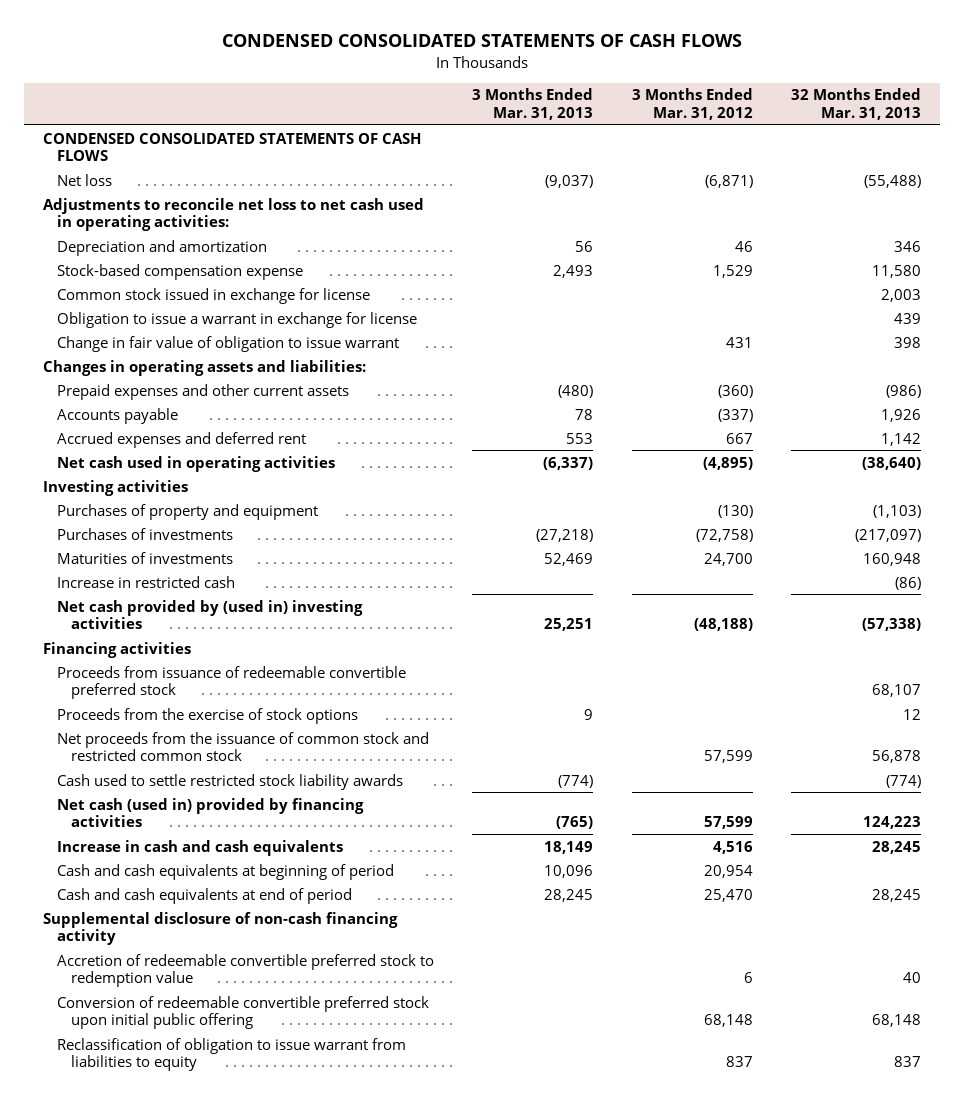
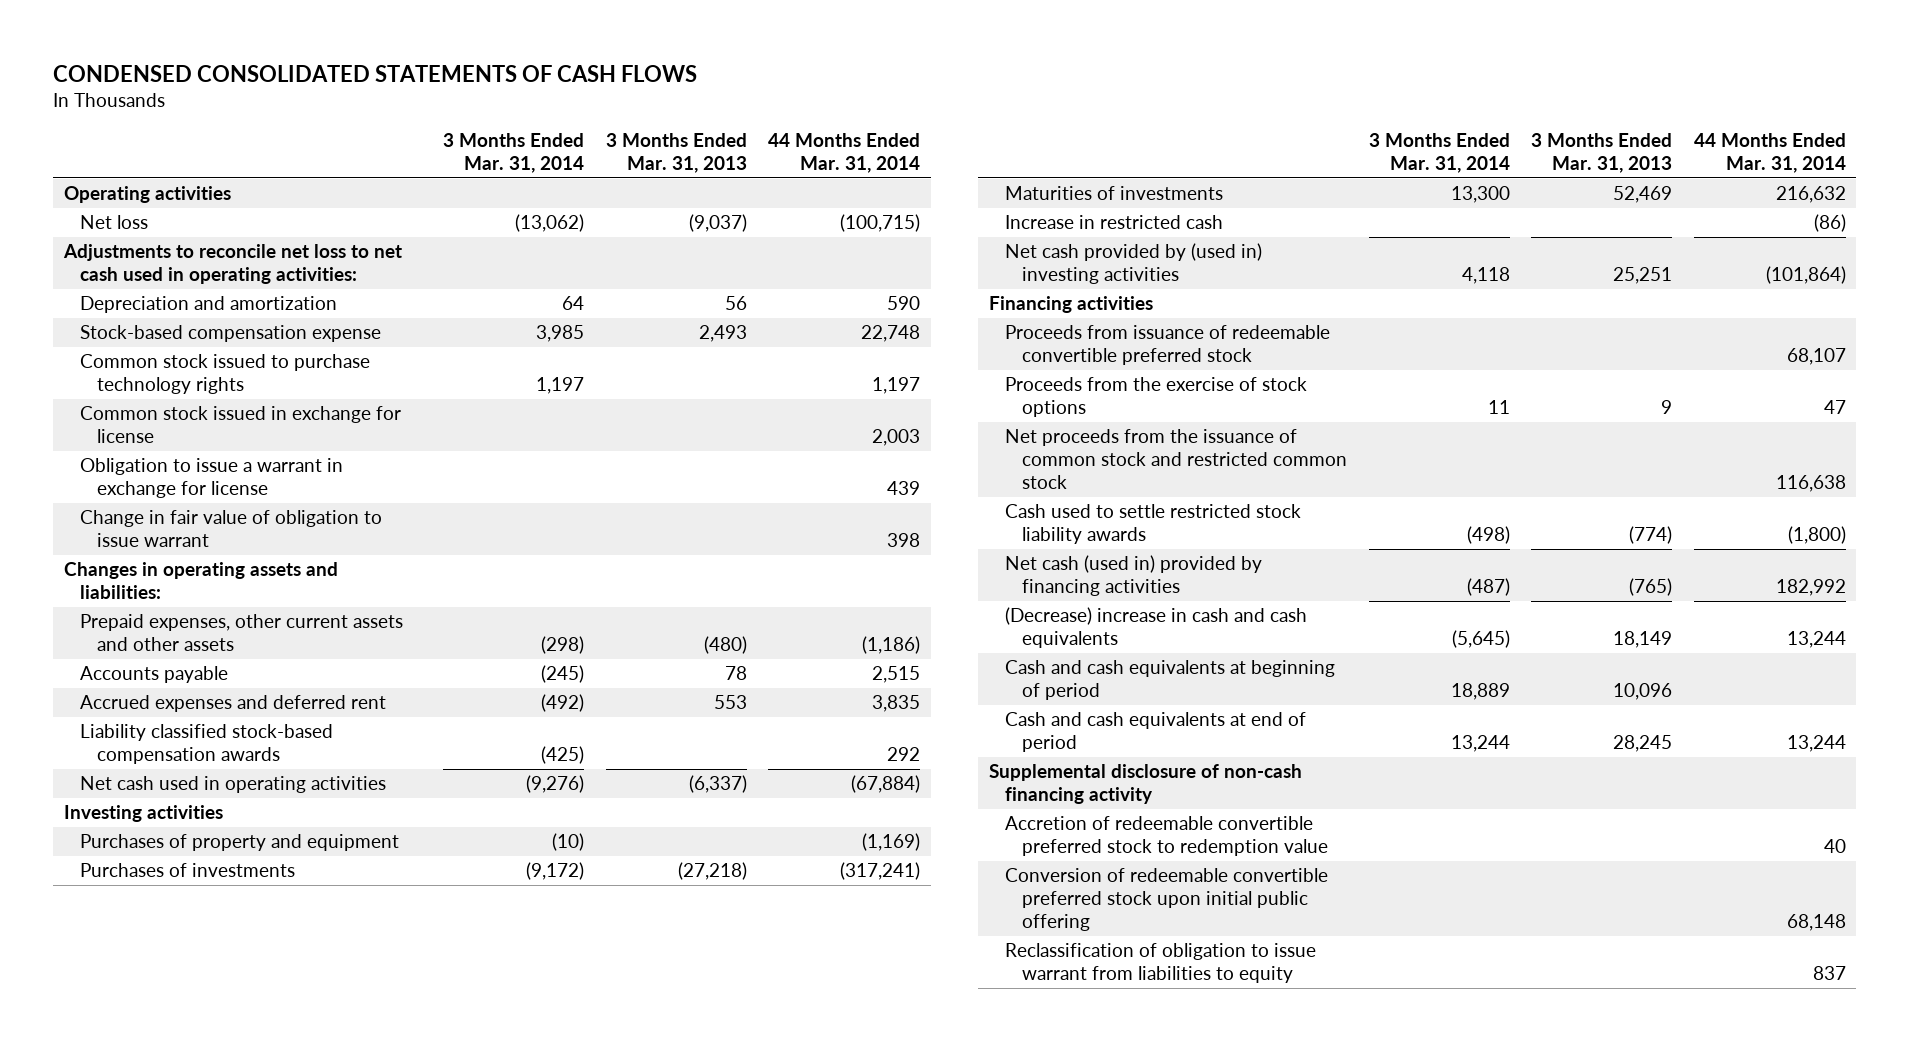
[631,88,753,120] 3 Months Ended Mar. 31, 2012 -> none
[791,88,922,120] 32 Months Ended Mar. 31, 2013 -> none
none -> [443,132,585,174] 3 Months Ended Mar. 31, 2014
none -> [768,132,921,174] 44 Months Ended Mar. 31, 2014
[43,132,422,162] CONDENSED CONSOLIDATED STATEMENTS OF CASH FLOWS -> none
none -> [63,186,231,204] Operating activities
none -> [80,354,371,395] Common stock issued to purchase technology rights
[57,383,350,400] Prepaid expenses and other current assets -> [80,614,404,652] Prepaid expenses, other current assets and other assets
none -> [80,724,334,765] Liability classified stock-based compensation awards
[57,839,344,856] Increase in cash and cash equivalents -> [1005,607,1308,649] (Decrease) increase in cash and cash equivalents

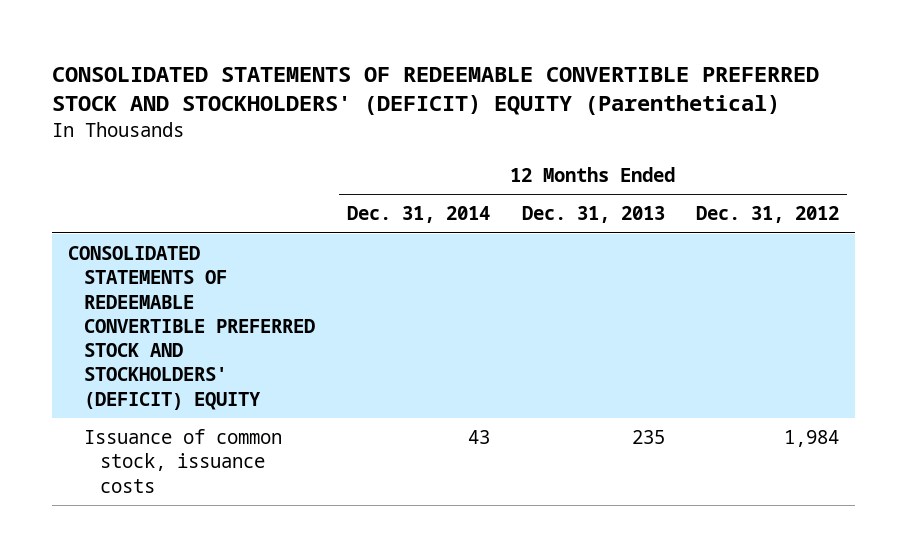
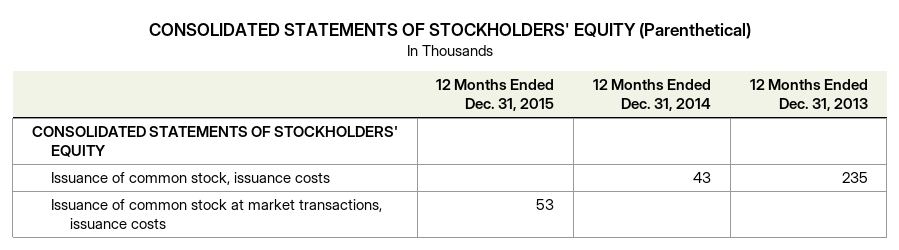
[52,66,820,116] CONSOLIDATED STATEMENTS OF REDEEMABLE CONVERTIBLE PREFERRED STOCK AND STOCKHOLDERS' (DEFICIT) EQUITY (Parenthetical) -> [148,22,751,39] CONSOLIDATED STATEMENTS OF STOCKHOLDERS' EQUITY (Parenthetical)
[696,206,840,224] Dec. 31, 2012 -> none
none -> [436,79,555,111] 12 Months Ended Dec. 31, 2015
[68,246,316,410] CONSOLIDATED STATEMENTS OF REDEEMABLE CONVERTIBLE PREFERRED STOCK AND STOCKHOLDERS' (DEFICIT) EQUITY -> [31,126,398,157] CONSOLIDATED STATEMENTS OF STOCKHOLDERS' EQUITY
none -> [50,199,382,229] Issuance of common stock at market transactions, issuance costs

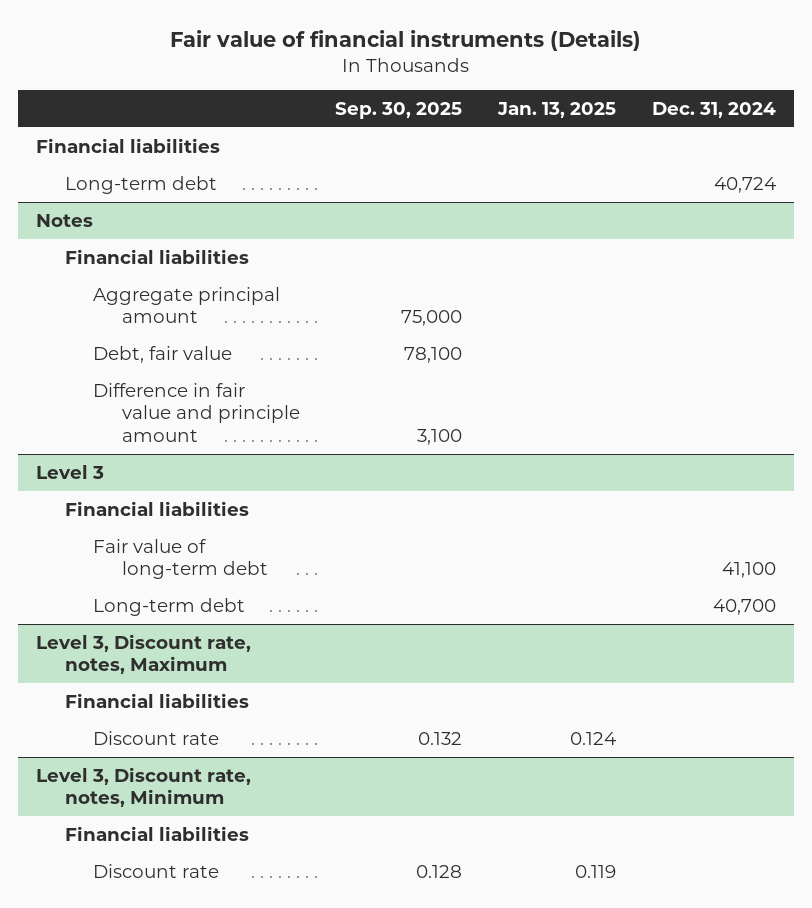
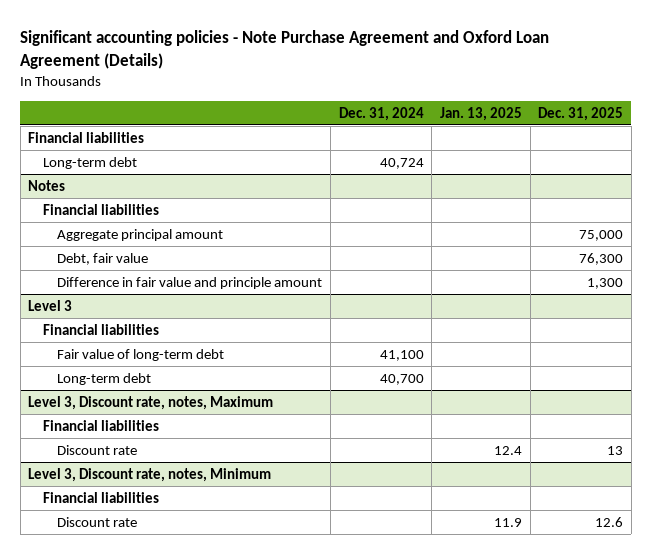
[170,29,642,51] Fair value of financial instruments (Details) -> [20,30,550,70] Significant accounting policies - Note Purchase Agreement and Oxford Loan Agreement (Details)
[335,101,463,119] Sep. 30, 2025 -> none
none -> [538,106,624,121] Dec. 31, 2025
[570,731,617,745] 0.124 -> [493,445,522,455] 12.4
[575,864,617,878] 0.119 -> [493,517,522,527] 11.9

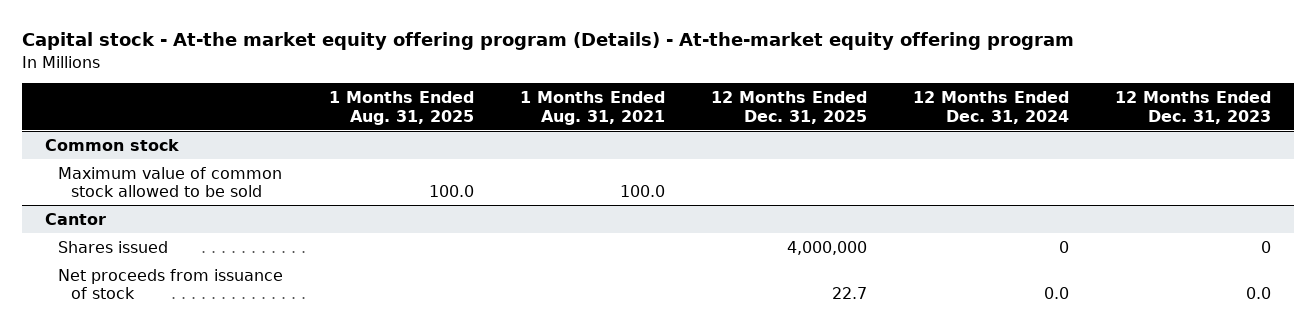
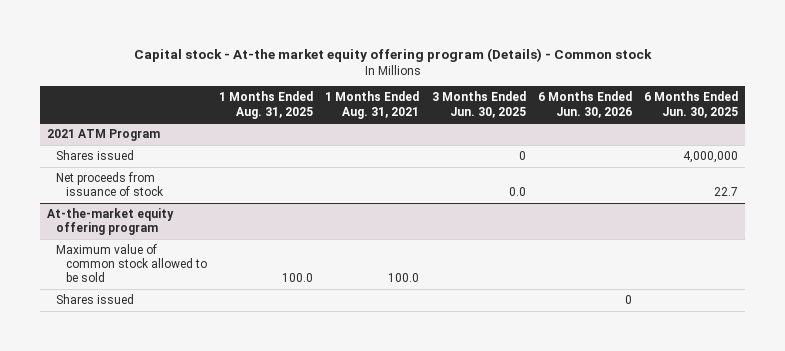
[21,32,1074,51] Capital stock - At-the market equity offering program (Details) - At-the-market equity offering program -> [133,47,652,62] Capital stock - At-the market equity offering program (Details) - Common stock
[711,91,868,124] 12 Months Ended Dec. 31, 2025 -> none
[913,91,1070,124] 12 Months Ended Dec. 31, 2024 -> none
[1115,91,1272,124] 12 Months Ended Dec. 31, 2023 -> none
none -> [431,91,526,118] 3 Months Ended Jun. 30, 2025
none -> [538,91,633,118] 6 Months Ended Jun. 30, 2026
none -> [644,91,739,118] 6 Months Ended Jun. 30, 2025
none -> [46,128,160,141] 2021 ATM Program
none -> [56,149,135,160] Shares issued
none -> [56,171,164,197] Net proceeds from issuance of stock
[44,138,179,151] Common stock -> [46,207,174,236] At-the-market equity offering program
[44,212,106,225] Cantor -> none
[57,240,168,253] Shares issued -> none
[57,268,283,300] Net proceeds from issuance of stock -> none
none -> [56,293,135,304] Shares issued

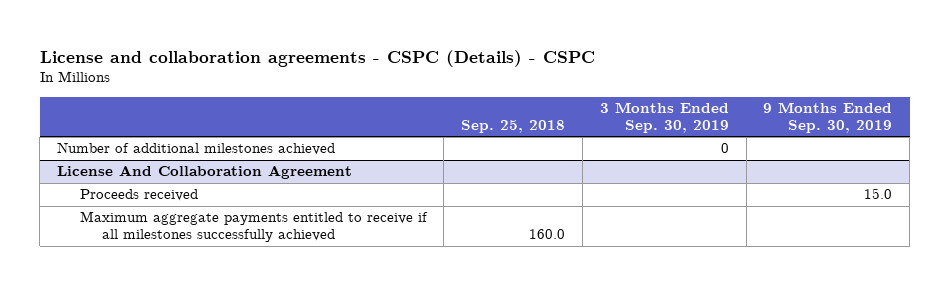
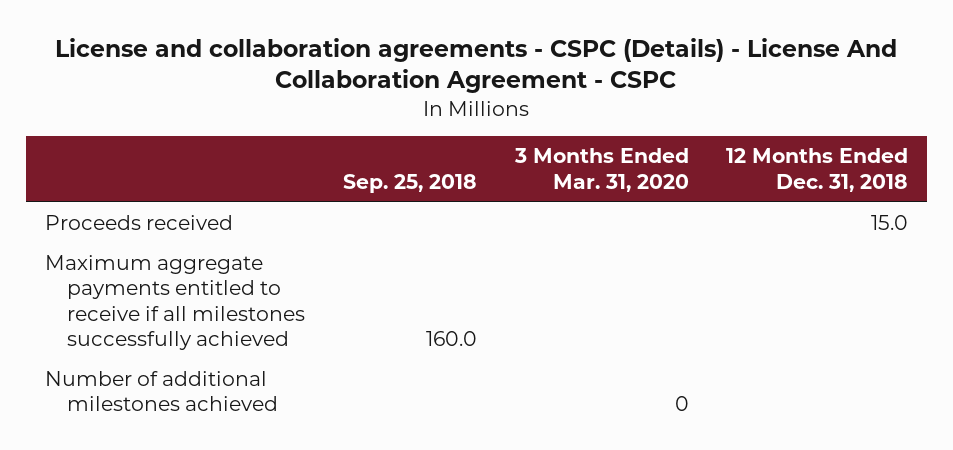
[39,49,595,67] License and collaboration agreements - CSPC (Details) - CSPC -> [55,38,898,94] License and collaboration agreements - CSPC (Details) - License And Collaboration Agreement - CSPC
[599,102,729,134] 3 Months Ended Sep. 30, 2019 -> none
[763,102,893,134] 9 Months Ended Sep. 30, 2019 -> none
none -> [513,148,689,192] 3 Months Ended Mar. 31, 2020
none -> [726,148,909,192] 12 Months Ended Dec. 31, 2018
none -> [44,215,233,231] Proceeds received
none -> [44,255,305,350] Maximum aggregate payments entitled to receive if all milestones successfully achieved
[57,165,353,180] License And Collaboration Agreement -> none
[79,189,198,202] Proceeds received -> none
[79,211,428,243] Maximum aggregate payments entitled to receive if all milestones successfully achieved -> none

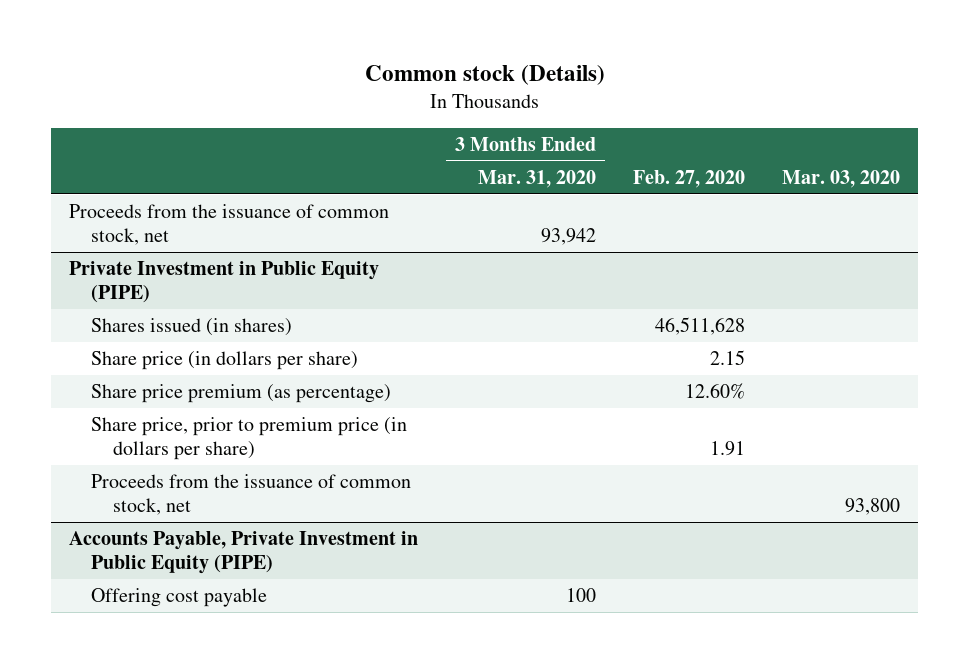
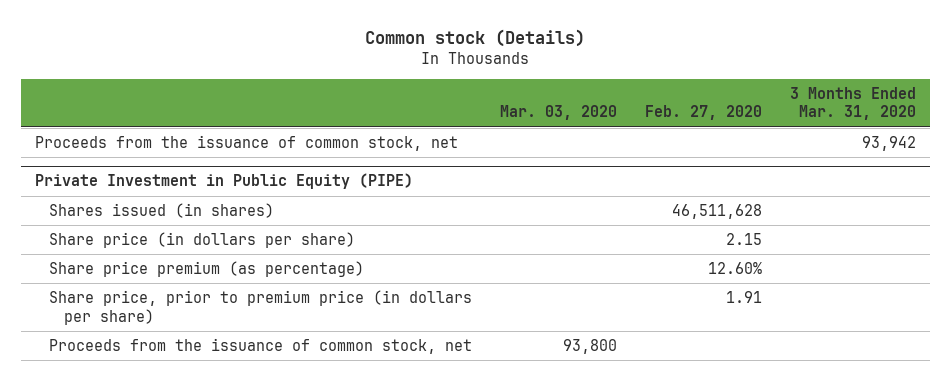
[69,530,419,575] Accounts Payable, Private Investment in Public Equity (PIPE) -> none
[91,587,268,607] Offering cost payable -> none

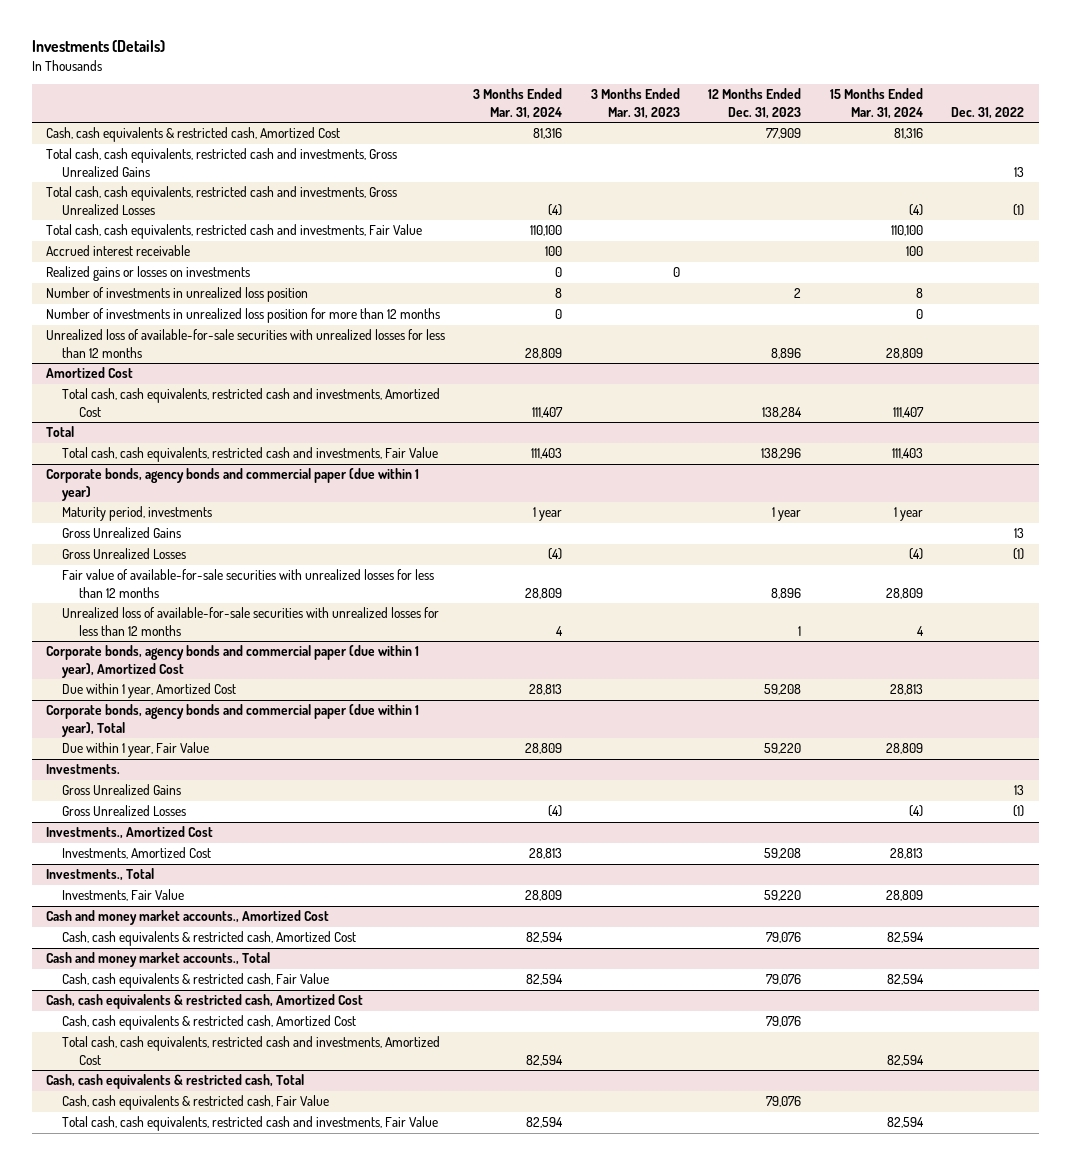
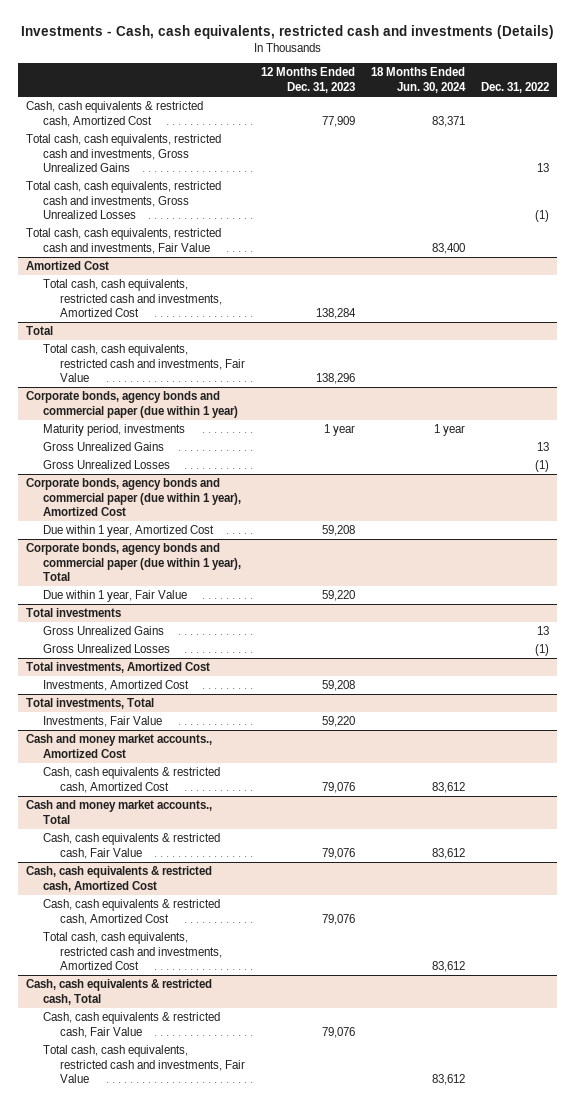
[31,40,165,53] Investments (Details) -> [20,24,554,39] Investments - Cash, cash equivalents, restricted cash and investments (Details)
[473,88,563,119] 3 Months Ended Mar. 31, 2024 -> none
[590,88,680,119] 3 Months Ended Mar. 31, 2023 -> none
[829,88,923,119] 15 Months Ended Mar. 31, 2024 -> none
none -> [370,67,466,94] 18 Months Ended Jun. 30, 2024
[45,245,190,257] Accrued interest receivable -> none
[45,266,250,282] Realized gains or losses on investments -> none
[45,287,308,303] Number of investments in unrealized loss position -> none
[45,308,440,324] Number of investments in unrealized loss position for more than 12 months -> none
[45,329,445,358] Unrealized loss of available-for-sale securities with unrealized losses for less than 12 months -> none
[62,569,435,598] Fair value of available-for-sale securities with unrealized losses for less than 12 months -> none
[62,607,440,636] Unrealized loss of available-for-sale securities with unrealized losses for less than 12 months -> none
[45,764,120,775] Investments. -> [25,608,121,618] Total investments
[45,826,213,840] Investments., Amortized Cost -> [25,662,210,674] Total investments, Amortized Cost
[45,868,154,882] Investments., Total -> [25,698,154,710] Total investments, Total

